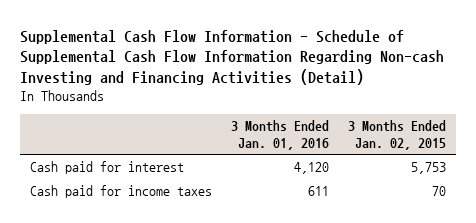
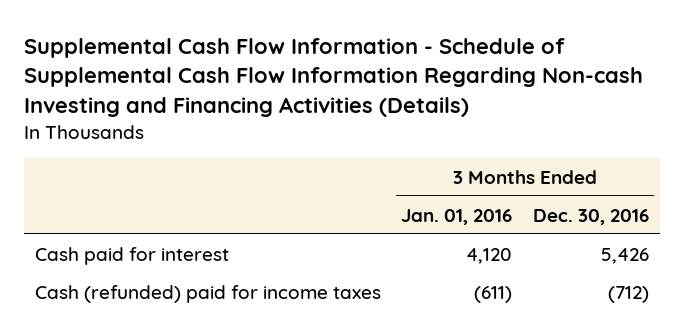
[20,29,445,86] Supplemental Cash Flow Information - Schedule of Supplemental Cash Flow Information Regarding Non-cash Investing and Financing Activities (Detail) -> [24,37,644,118] Supplemental Cash Flow Information - Schedule of Supplemental Cash Flow Information Regarding Non-cash Investing and Financing Activities (Details)
[347,119,446,150] 3 Months Ended Jan. 02, 2015 -> none
none -> [533,208,650,225] Dec. 30, 2016
[29,185,212,199] Cash paid for income taxes -> [34,284,381,303] Cash (refunded) paid for income taxes
[307,186,329,197] 611 -> [474,285,513,303] (611)

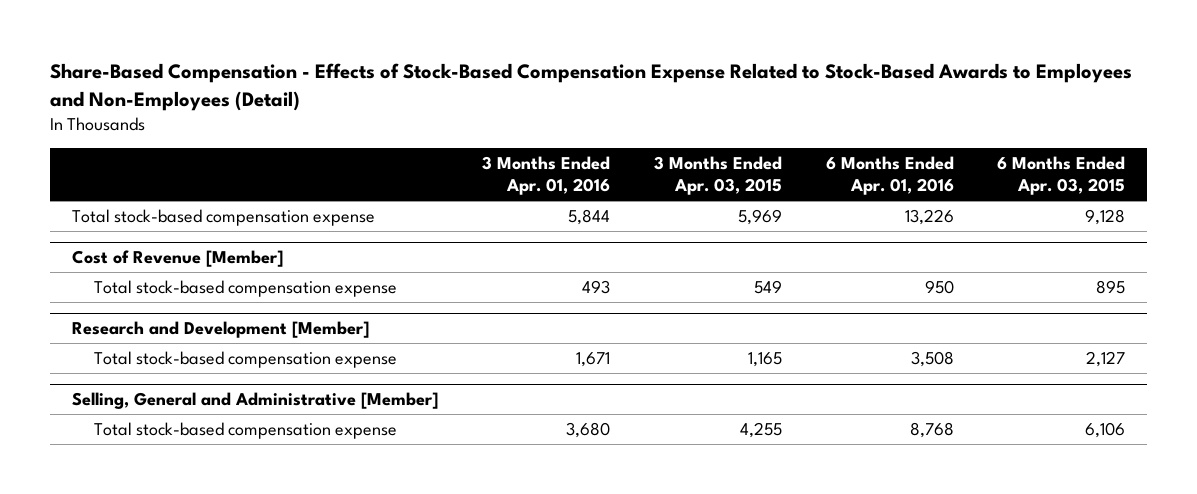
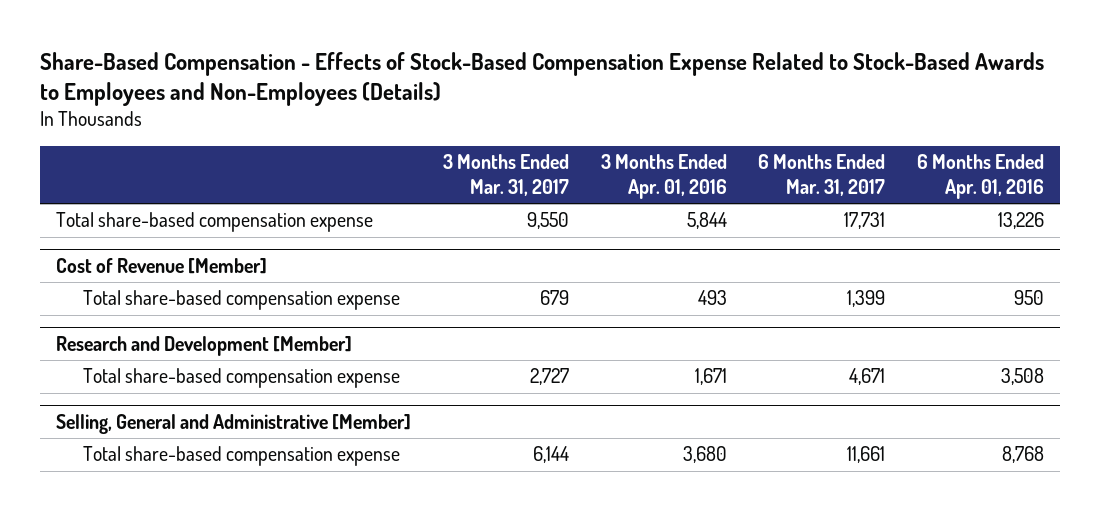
[50,62,1133,111] Share-Based Compensation - Effects of Stock-Based Compensation Expense Related to Stock-Based Awards to Employees and Non-Employees (Detail) -> [39,51,1044,107] Share-Based Compensation - Effects of Stock-Based Compensation Expense Related to Stock-Based Awards to Employees and Non-Employees (Details)
[653,155,782,196] 3 Months Ended Apr. 03, 2015 -> none
[997,155,1126,196] 6 Months Ended Apr. 03, 2015 -> none
none -> [442,154,569,196] 3 Months Ended Mar. 31, 2017
none -> [758,154,886,196] 6 Months Ended Mar. 31, 2017
[71,208,375,226] Total stock-based compensation expense -> [55,212,373,233] Total share-based compensation expense
[94,279,398,297] Total stock-based compensation expense -> [82,290,400,311] Total share-based compensation expense
[94,350,398,368] Total stock-based compensation expense -> [82,368,400,389] Total share-based compensation expense
[94,421,398,439] Total stock-based compensation expense -> [82,446,400,467] Total share-based compensation expense

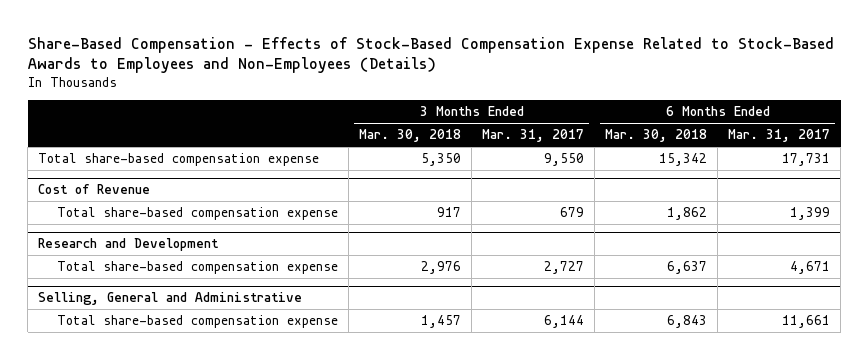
[600,154,727,199] 3 Months Ended Apr. 01, 2016 -> none
[917,154,1045,199] 6 Months Ended Apr. 01, 2016 -> none
none -> [359,129,462,143] Mar. 30, 2018
none -> [605,129,708,143] Mar. 30, 2018
[55,257,267,274] Cost of Revenue [Member] -> [38,184,151,195] Cost of Revenue
[55,335,352,356] Research and Development [Member] -> [38,238,220,252] Research and Development
[55,413,411,434] Selling, General and Administrative [Member] -> [38,292,303,306] Selling, General and Administrative

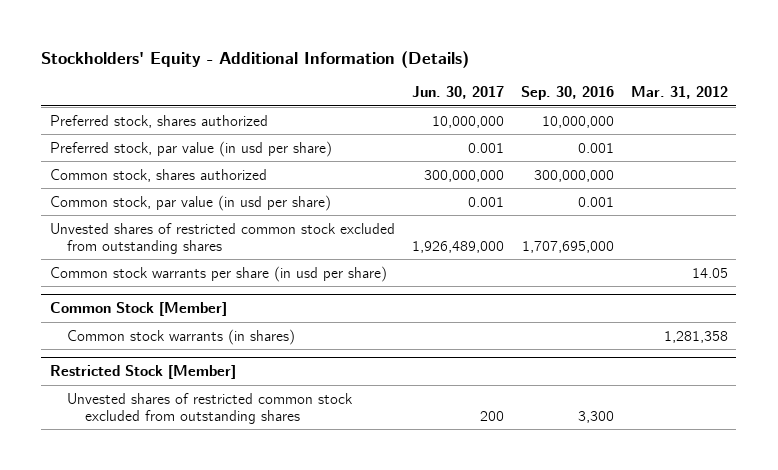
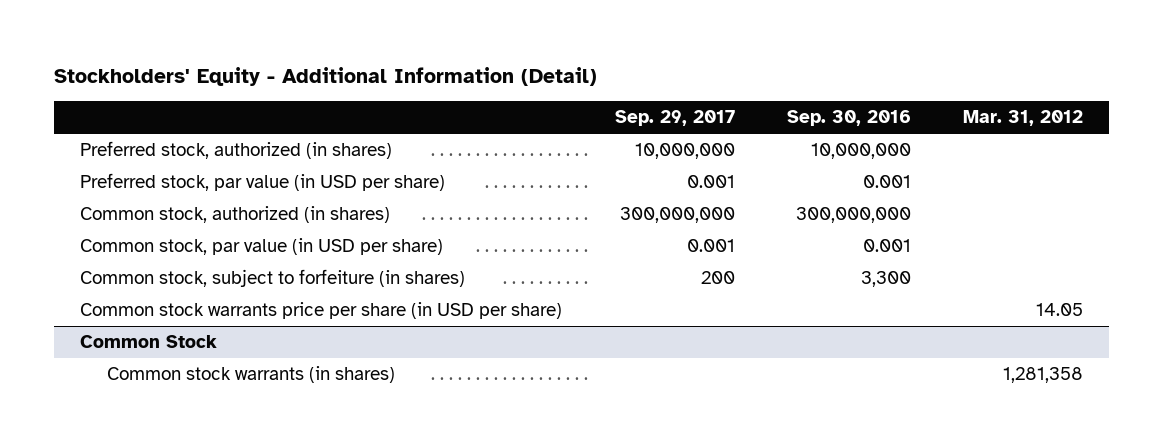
[41,50,470,68] Stockholders' Equity - Additional Information (Details) -> [54,66,598,86] Stockholders' Equity - Additional Information (Detail)
[411,85,504,99] Jun. 30, 2017 -> none
none -> [614,110,735,127] Sep. 29, 2017
[49,222,395,254] Unvested shares of restricted common stock excluded from outstanding shares -> none
[49,114,268,128] Preferred stock, shares authorized -> [80,141,393,160] Preferred stock, authorized (in shares)
[49,140,332,157] Preferred stock, par value (in usd per share) -> [80,173,446,192] Preferred stock, par value (in USD per share)
[49,168,267,182] Common stock, shares authorized -> [80,206,391,224] Common stock, authorized (in shares)
[49,194,331,211] Common stock, par value (in usd per share) -> [80,238,444,256] Common stock, par value (in USD per share)
none -> [80,269,466,288] Common stock, subject to forfeiture (in shares)
[49,265,387,282] Common stock warrants per share (in usd per share) -> [80,302,563,320] Common stock warrants price per share (in USD per share)
[49,302,227,317] Common Stock [Member] -> [80,335,218,349] Common Stock
[49,365,236,380] Restricted Stock [Member] -> none
[67,392,354,424] Unvested shares of restricted common stock excluded from outstanding shares -> none

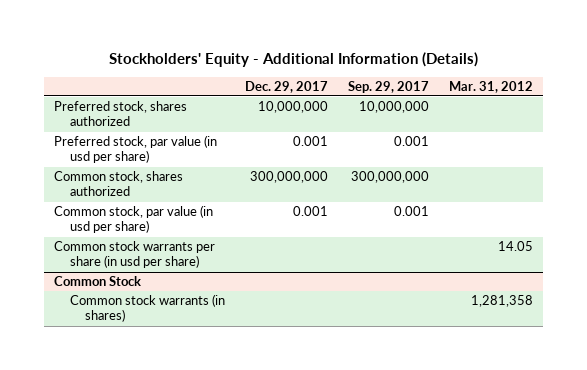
[54,66,598,86] Stockholders' Equity - Additional Information (Detail) -> [108,51,478,67] Stockholders' Equity - Additional Information (Details)
[786,110,911,127] Sep. 30, 2016 -> none
none -> [244,80,328,93] Dec. 29, 2017
[80,269,466,288] Common stock, subject to forfeiture (in shares) -> none
[80,141,393,160] Preferred stock, authorized (in shares) -> [54,101,188,127] Preferred stock, shares authorized
[80,173,446,192] Preferred stock, par value (in USD per share) -> [54,135,218,164] Preferred stock, par value (in usd per share)
[80,206,391,224] Common stock, authorized (in shares) -> [54,171,184,197] Common stock, shares authorized
[80,238,444,256] Common stock, par value (in USD per share) -> [54,205,214,234] Common stock, par value (in usd per share)
[80,302,563,320] Common stock warrants price per share (in USD per share) -> [54,241,216,269] Common stock warrants per share (in usd per share)

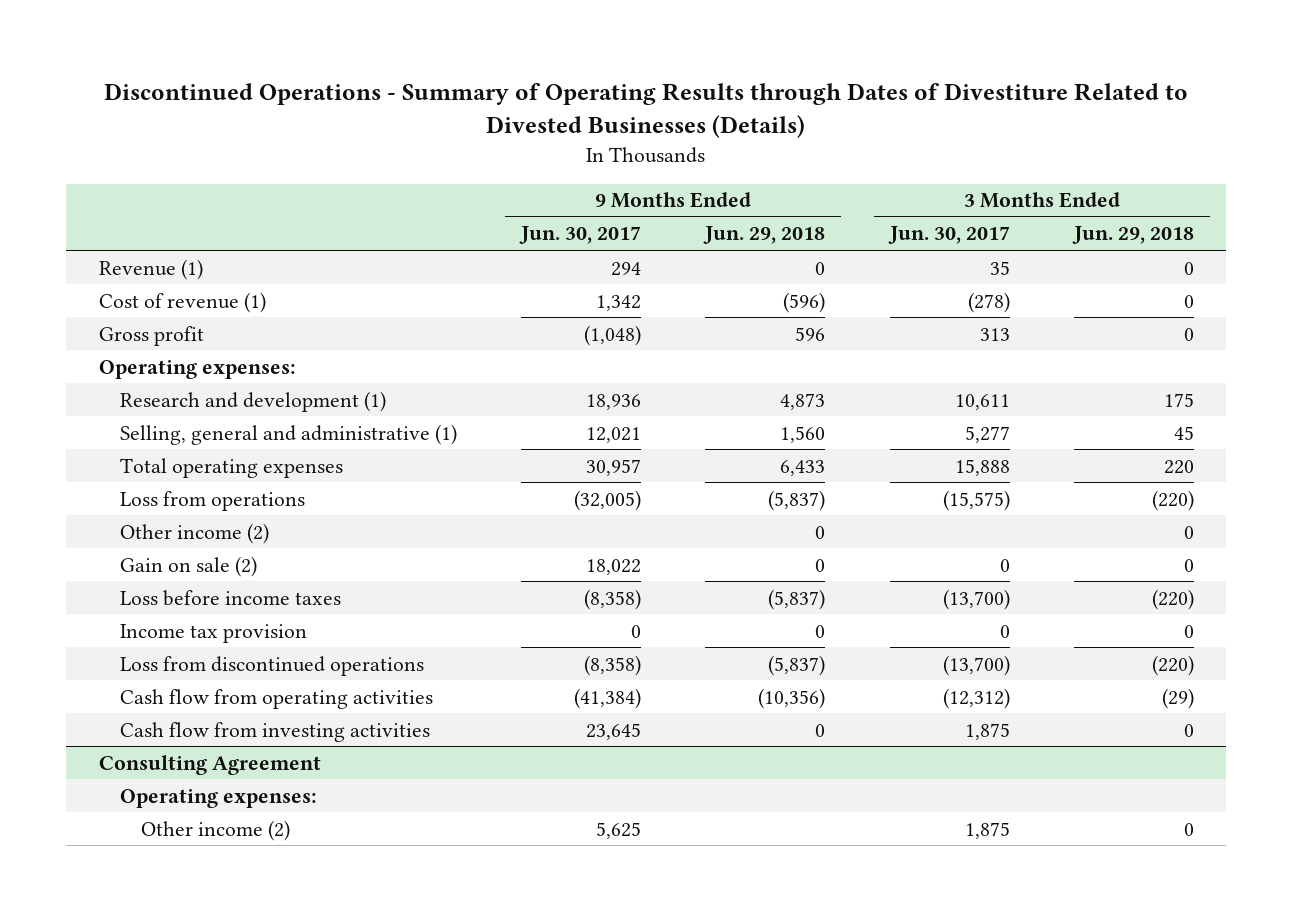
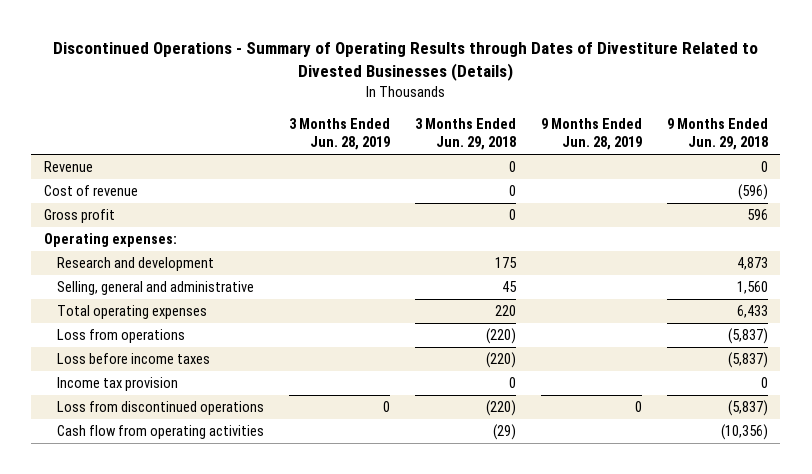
[519,226,642,245] Jun. 30, 2017 -> none
[887,226,1010,245] Jun. 30, 2017 -> none
none -> [288,118,390,151] 3 Months Ended Jun. 28, 2019
none -> [540,118,642,151] 9 Months Ended Jun. 28, 2019
[98,258,203,280] Revenue (1) -> [43,161,93,173] Revenue
[98,291,266,313] Cost of revenue (1) -> [43,185,138,197] Cost of revenue
[119,390,386,412] Research and development (1) -> [56,257,214,272] Research and development
[119,423,457,445] Selling, general and administrative (1) -> [56,281,254,296] Selling, general and administrative
[119,522,269,544] Other income (2) -> none
[119,555,257,577] Gain on sale (2) -> none
[119,721,430,742] Cash flow from investing activities -> none
[98,754,321,775] Consulting Agreement -> none
[119,788,317,808] Operating expenses: -> none
[141,819,291,841] Other income (2) -> none

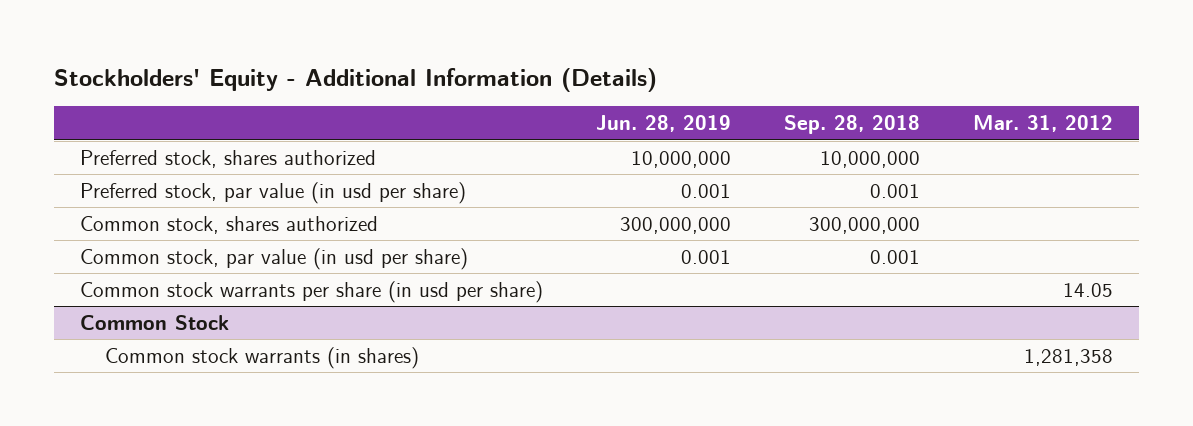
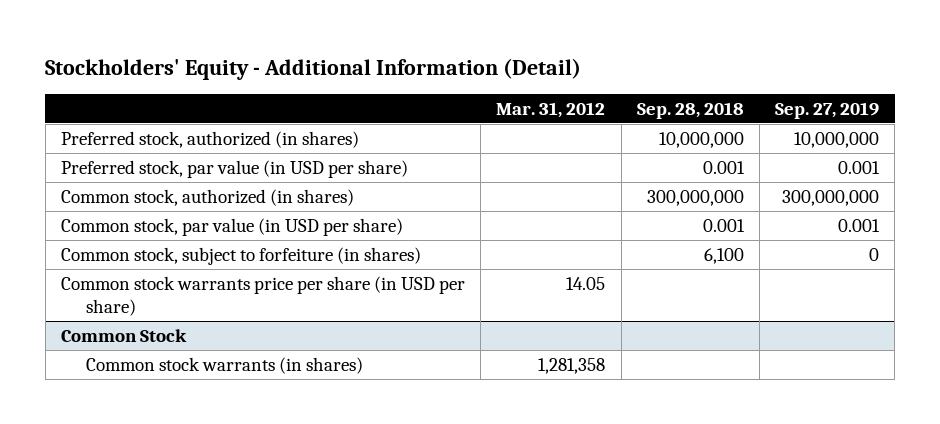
[53,67,657,92] Stockholders' Equity - Additional Information (Details) -> [45,57,582,80] Stockholders' Equity - Additional Information (Detail)
[595,115,731,133] Jun. 28, 2019 -> none
none -> [775,102,880,120] Sep. 27, 2019
[80,149,377,168] Preferred stock, shares authorized -> [60,130,359,148] Preferred stock, authorized (in shares)
[80,181,467,204] Preferred stock, par value (in usd per share) -> [60,159,408,178] Preferred stock, par value (in USD per share)
[80,215,379,234] Common stock, shares authorized -> [60,188,354,206] Common stock, authorized (in shares)
[80,247,469,270] Common stock, par value (in usd per share) -> [60,217,403,236] Common stock, par value (in USD per share)
none -> [60,246,421,265] Common stock, subject to forfeiture (in shares)
[80,280,544,303] Common stock warrants per share (in usd per share) -> [60,275,465,316] Common stock warrants price per share (in USD per share)

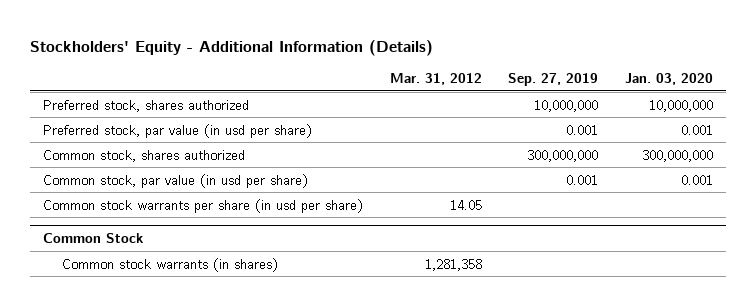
[45,57,582,80] Stockholders' Equity - Additional Information (Detail) -> [29,39,433,56] Stockholders' Equity - Additional Information (Details)
[636,102,744,120] Sep. 28, 2018 -> none
none -> [624,72,713,85] Jan. 03, 2020
[60,246,421,265] Common stock, subject to forfeiture (in shares) -> none
[60,130,359,148] Preferred stock, authorized (in shares) -> [43,99,250,112] Preferred stock, shares authorized
[60,159,408,178] Preferred stock, par value (in USD per share) -> [43,123,313,138] Preferred stock, par value (in usd per share)
[60,188,354,206] Common stock, authorized (in shares) -> [43,149,246,162] Common stock, shares authorized
[60,217,403,236] Common stock, par value (in USD per share) -> [43,173,309,188] Common stock, par value (in usd per share)
[60,275,465,316] Common stock warrants price per share (in USD per share) -> [43,198,364,213] Common stock warrants per share (in usd per share)

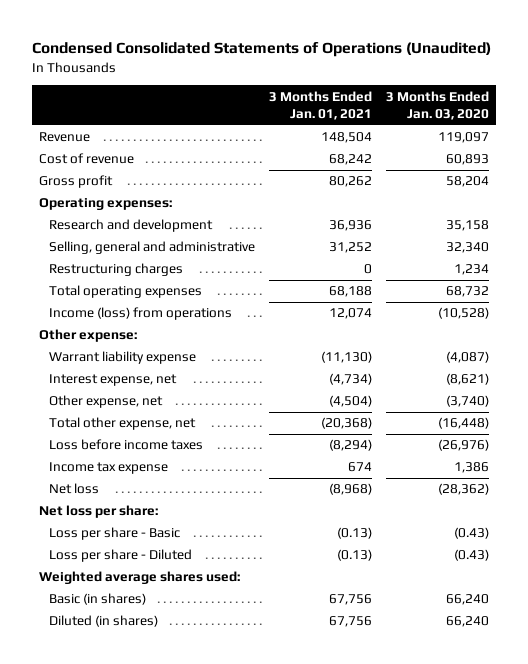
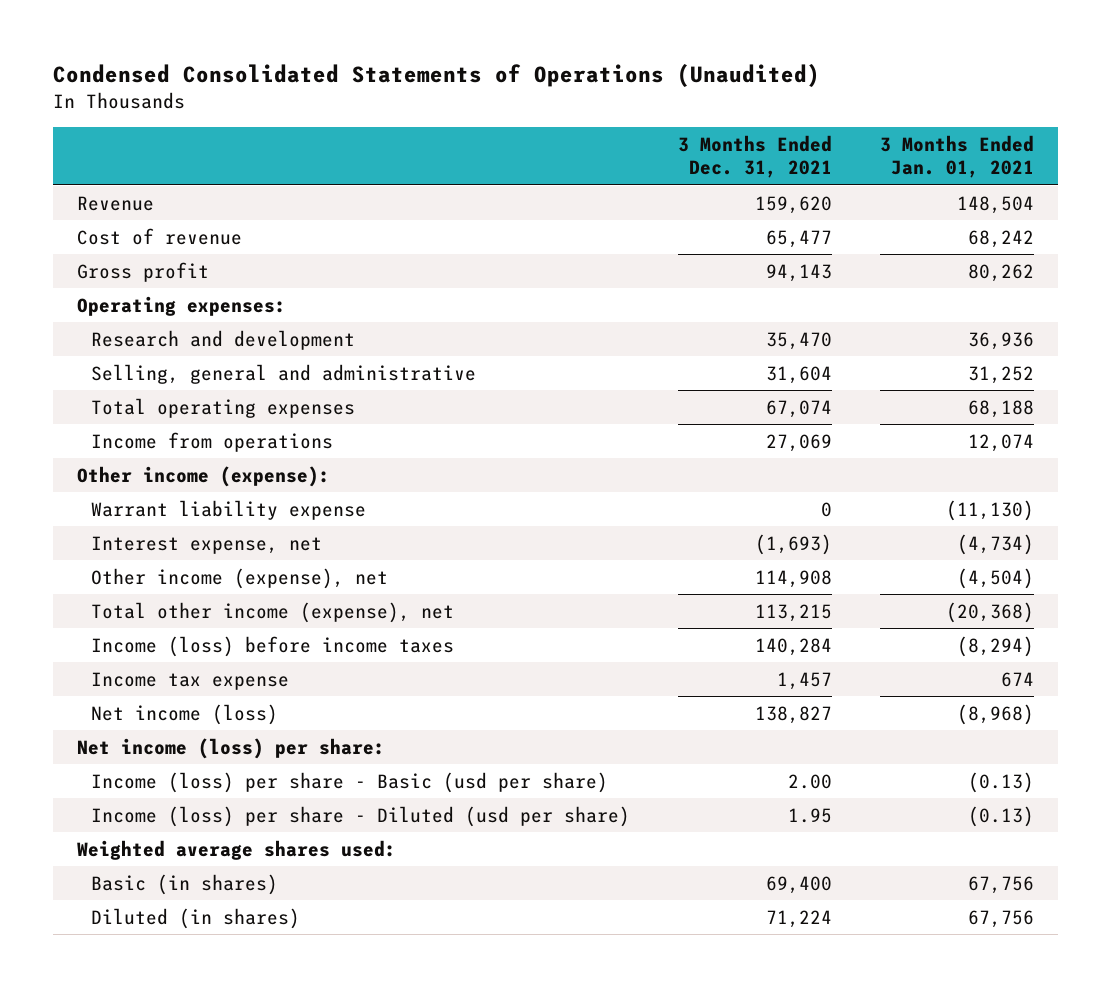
[386,90,490,120] 3 Months Ended Jan. 03, 2020 -> none
none -> [677,134,832,179] 3 Months Ended Dec. 31, 2021
[49,263,184,277] Restructuring charges -> none
[49,307,233,321] Income (loss) from operations -> [90,431,333,452] Income from operations
[39,329,138,343] Other expense: -> [76,465,330,487] Other income (expense):
[49,395,164,409] Other expense, net -> [90,567,388,589] Other income (expense), net
[49,417,197,431] Total other expense, net -> [90,601,454,623] Total other income (expense), net
[49,439,204,451] Loss before income taxes -> [90,635,454,657] Income (loss) before income taxes
[49,483,100,495] Net loss -> [90,703,278,725] Net income (loss)
[39,505,159,519] Net loss per share: -> [76,737,385,759] Net income (loss) per share:
[49,527,181,541] Loss per share - Basic -> [90,771,608,793] Income (loss) per share - Basic (usd per share)
[49,549,193,563] Loss per share - Diluted -> [90,805,630,827] Income (loss) per share - Diluted (usd per share)

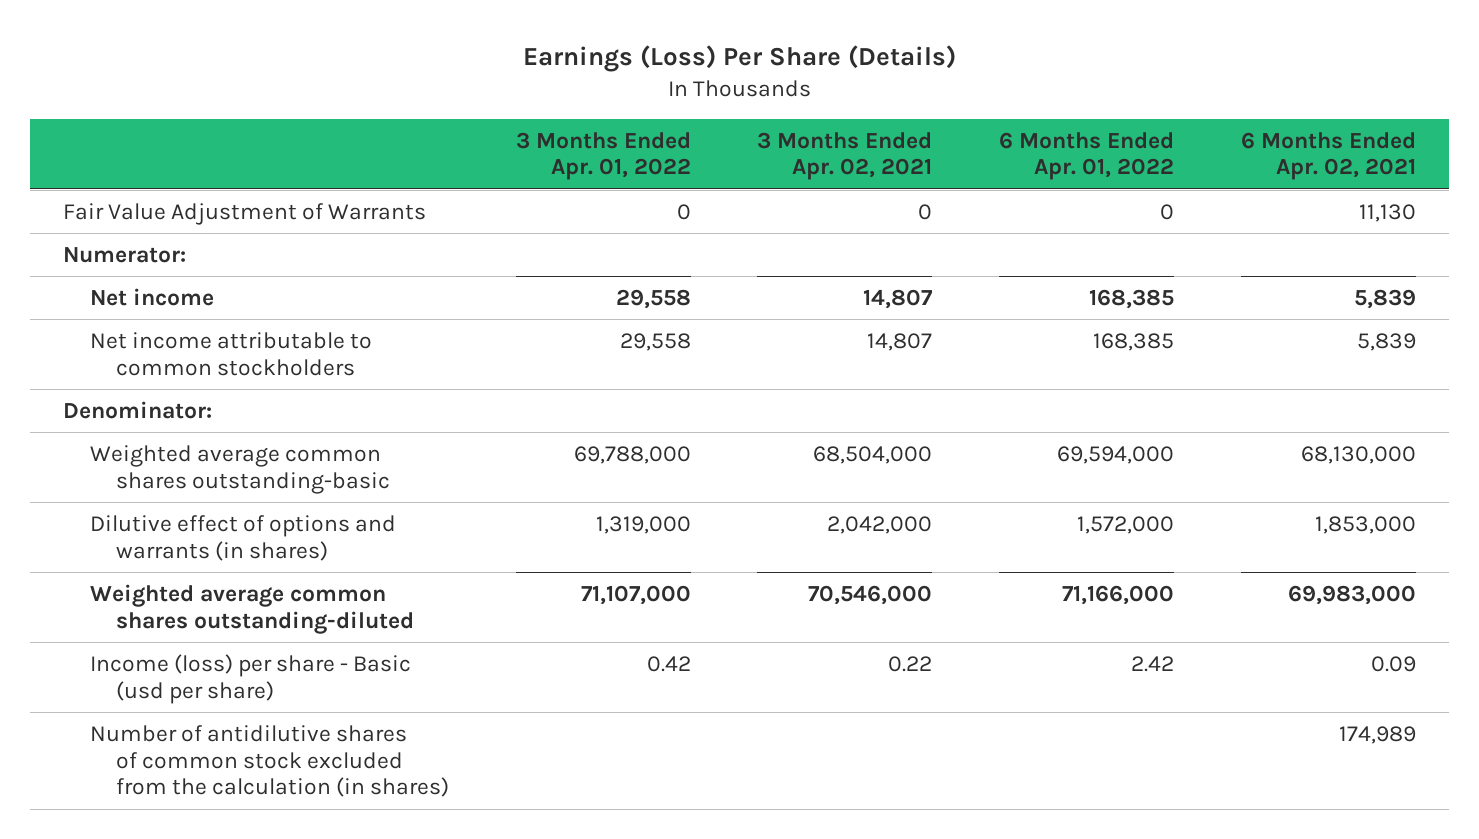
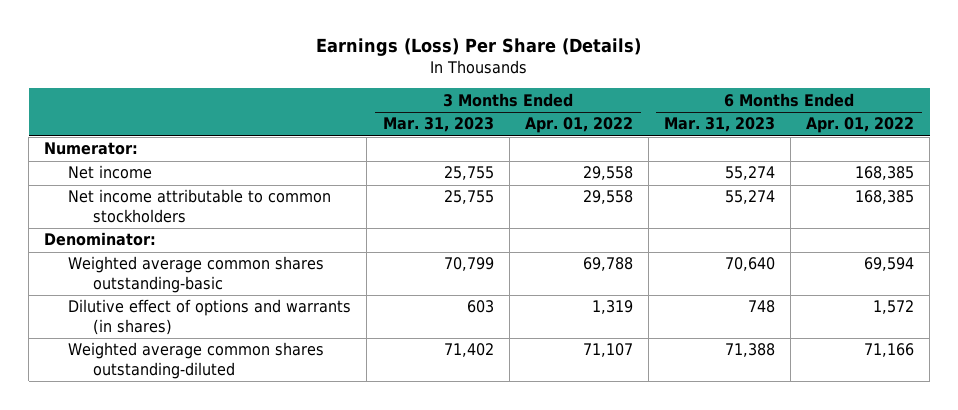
[757,131,933,181] 3 Months Ended Apr. 02, 2021 -> none
[1240,131,1416,181] 6 Months Ended Apr. 02, 2021 -> none
none -> [382,117,494,133] Mar. 31, 2023
none -> [664,117,776,133] Mar. 31, 2023
[63,202,427,225] Fair Value Adjustment of Warrants -> none
[89,653,411,704] Income (loss) per share - Basic (usd per share) -> none
[89,724,449,798] Number of antidilutive shares of common stock excluded from the calculation (in shares) -> none
[573,445,691,464] 69,788,000 -> [582,257,633,272] 69,788
[1057,445,1175,464] 69,594,000 -> [864,257,915,272] 69,594
[595,515,691,534] 1,319,000 -> [591,300,633,315] 1,319
[1077,515,1175,534] 1,572,000 -> [873,300,915,315] 1,572
[580,584,691,605] 71,107,000 -> [582,343,633,358] 71,107
[1062,584,1175,605] 71,166,000 -> [864,343,915,358] 71,166

